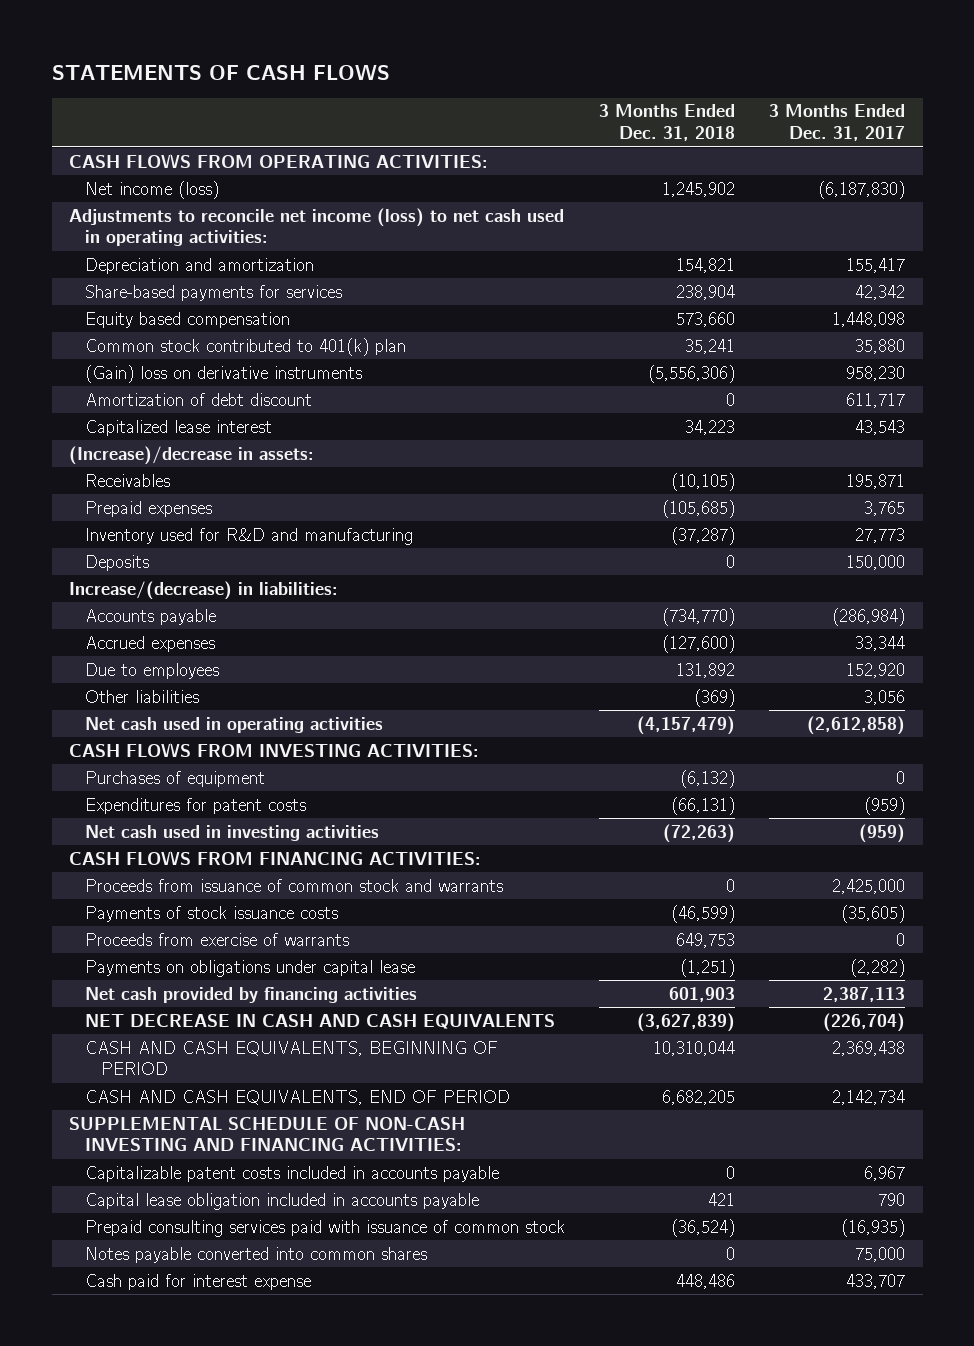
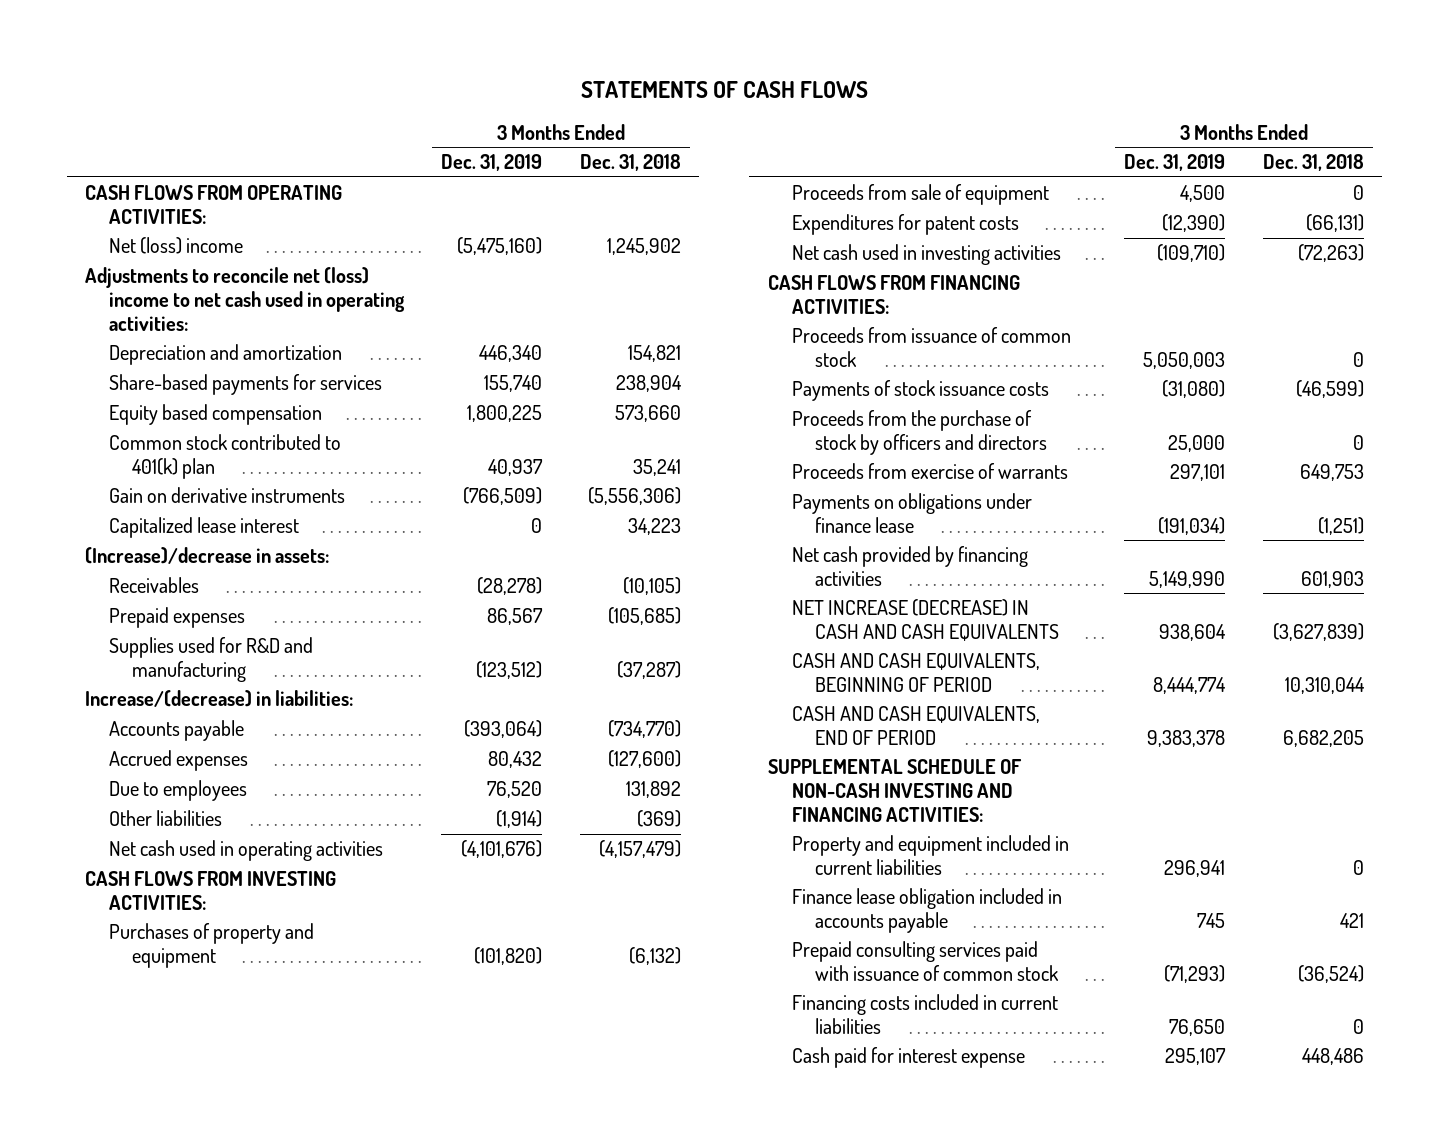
[769,104,906,142] 3 Months Ended Dec. 31, 2017 -> none
none -> [441,154,543,172] Dec. 31, 2019
[84,180,219,199] Net income (loss) -> [108,237,243,255] Net (loss) income
[68,207,564,247] Adjustments to reconcile net income (loss) to net cash used in operating activities: -> [85,267,405,331] Adjustments to reconcile net (loss) income to net cash used in operating activities:
[84,392,312,406] Amortization of debt discount -> none
[84,364,362,383] (Gain) loss on derivative instruments -> [108,487,345,504] Gain on derivative instruments
[84,554,149,571] Deposits -> none
[84,527,413,545] Inventory used for R&D and manufacturing -> [108,637,313,682] Supplies used for R&D and manufacturing
[84,770,265,787] Purchases of equipment -> [108,923,314,968] Purchases of property and equipment
none -> [791,184,1049,206] Proceeds from sale of equipment
[84,878,503,892] Proceeds from issuance of common stock and warrants -> [791,327,1071,367] Proceeds from issuance of common stock
none -> [791,410,1048,455] Proceeds from the purchase of stock by officers and directors
[84,959,415,977] Payments on obligations under capital lease -> [791,493,1032,533] Payments on obligations under finance lease
[84,1013,555,1029] NET DECREASE IN CASH AND CASH EQUIVALENTS -> [791,599,1060,641] NET INCREASE (DECREASE) IN CASH AND CASH EQUIVALENTS
[84,1165,499,1182] Capitalizable patent costs included in accounts payable -> none
none -> [791,835,1069,875] Property and equipment included in current liabilities
[84,1192,479,1210] Capital lease obligation included in accounts payable -> [791,888,1062,933] Finance lease obligation included in accounts payable
[84,1246,427,1263] Notes payable converted into common shares -> none
none -> [791,994,1058,1034] Financing costs included in current liabilities

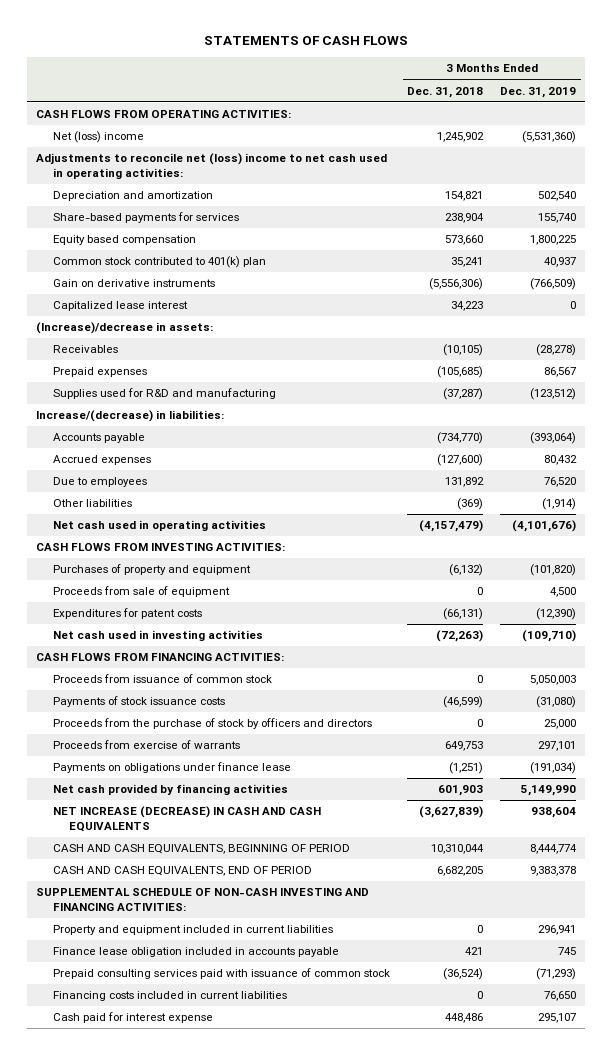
[457,237,543,256] (5,475,160) -> [522,131,577,144] (5,531,360)
[479,345,543,363] 446,340 -> [538,191,577,202] 502,540

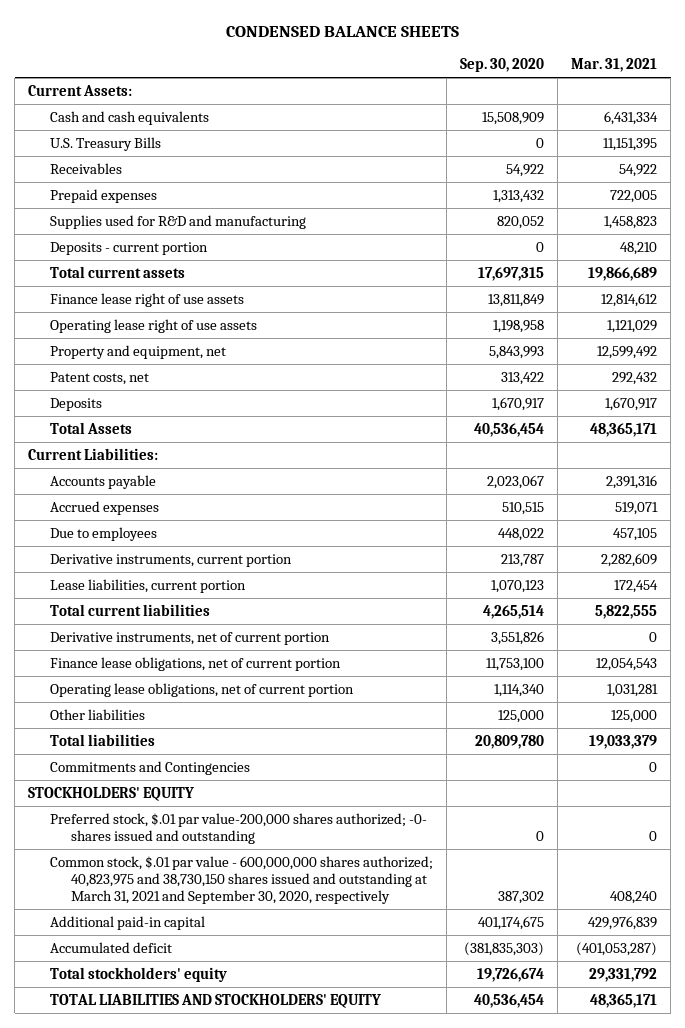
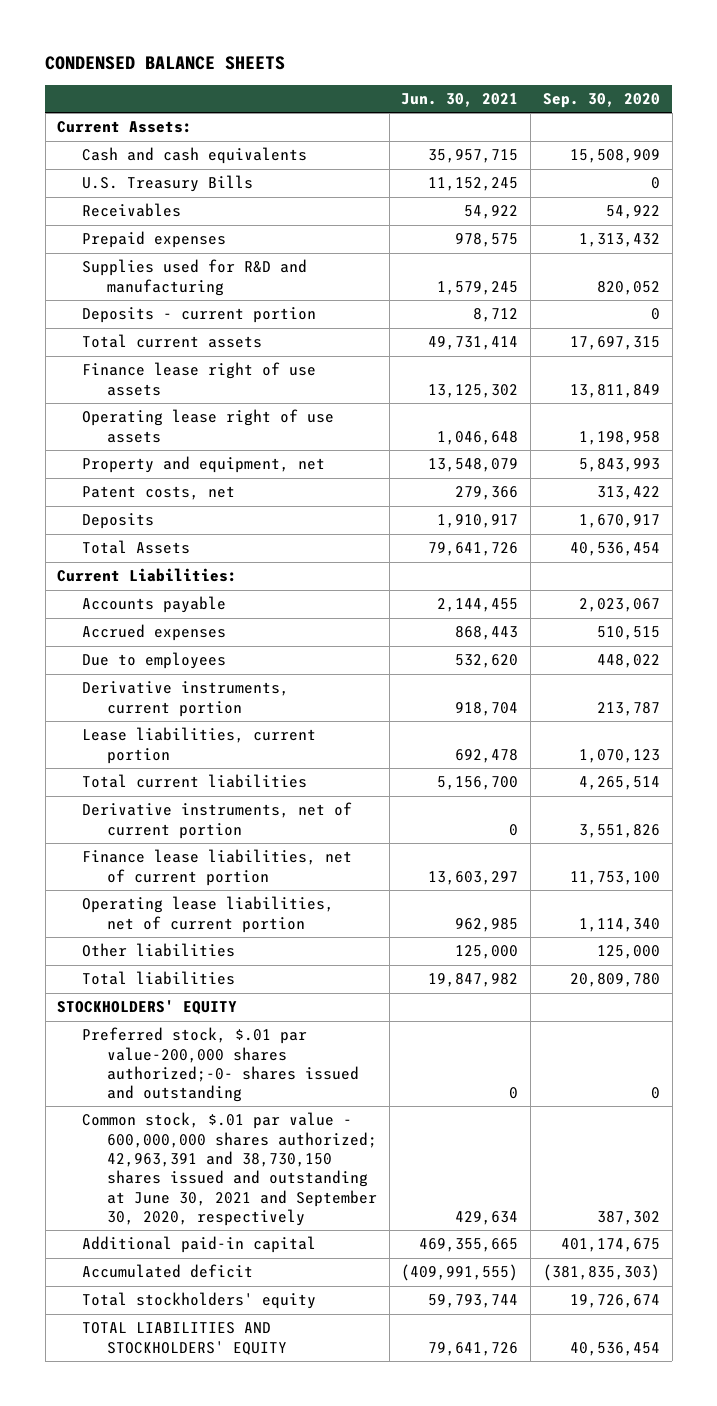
[571,58,658,73] Mar. 31, 2021 -> none
none -> [401,93,519,108] Jun. 30, 2021
[49,656,341,671] Finance lease obligations, net of current portion -> [82,849,353,886] Finance lease liabilities, net of current portion
[49,682,354,697] Operating lease obligations, net of current portion -> [82,896,335,933] Operating lease liabilities, net of current portion
[49,760,250,775] Commitments and Contingencies -> none
[49,812,427,844] Preferred stock, $.01 par value-200,000 shares authorized; -0- shares issued and outstanding -> [82,1027,360,1103] Preferred stock, $.01 par value-200,000 shares authorized;-0- shares issued and outstanding
[49,855,433,904] Common stock, $.01 par value - 600,000,000 shares authorized; 40,823,975 and 38,730,150 shares issued and outstanding at March 31, 2021 and September 30, 2020, respectively -> [82,1112,378,1226] Common stock, $.01 par value - 600,000,000 shares authorized; 42,963,391 and 38,730,150 shares issued and outstanding at June 30, 2021 and September 30, 2020, respectively

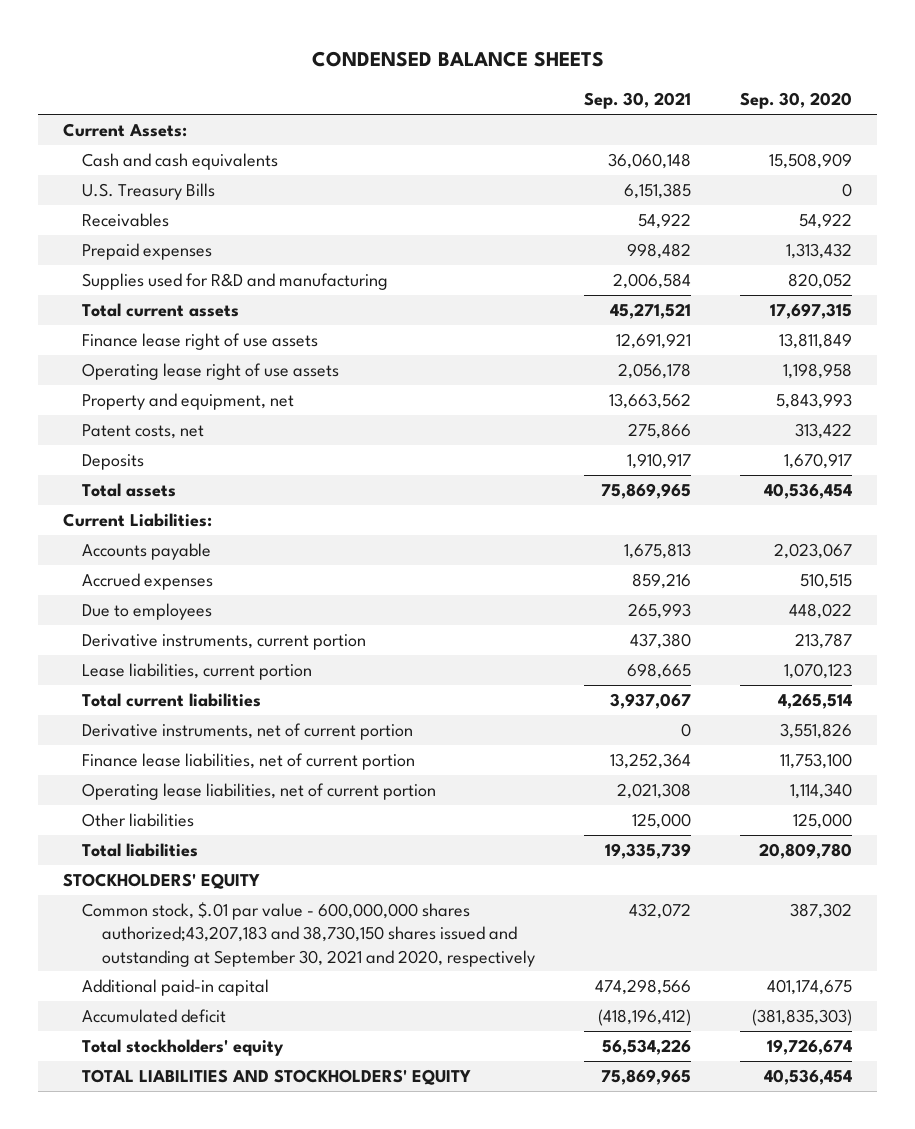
[401,93,519,108] Jun. 30, 2021 -> none
none -> [584,92,692,110] Sep. 30, 2021
[82,307,317,324] Deposits - current portion -> none
[82,540,191,555] Total Assets -> [82,482,177,497] Total assets
[82,1027,360,1103] Preferred stock, $.01 par value-200,000 shares authorized;-0- shares issued and outstanding -> none
[82,1112,378,1226] Common stock, $.01 par value - 600,000,000 shares authorized; 42,963,391 and 38,730,150 shares issued and outstanding at June 30, 2021 and September 30, 2020, respectively -> [82,901,535,967] Common stock, $.01 par value - 600,000,000 shares authorized;43,207,183 and 38,730,150 shares issued and outstanding at September 30, 2021 and 2020, respectively

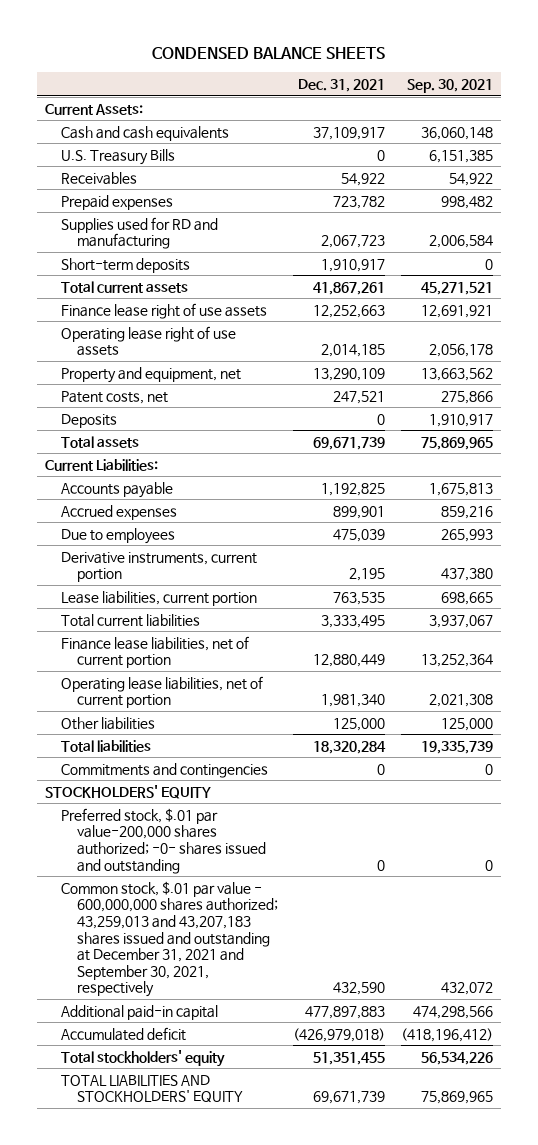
[740,92,853,110] Sep. 30, 2020 -> none
none -> [298,78,386,92] Dec. 31, 2021
[82,272,389,290] Supplies used for R&D and manufacturing -> [60,216,218,250] Supplies used for RD and manufacturing
none -> [60,257,190,273] Short-term deposits
[82,722,414,740] Derivative instruments, net of current portion -> none
none -> [60,762,268,778] Commitments and contingencies
none -> [60,807,266,874] Preferred stock, $.01 par value-200,000 shares authorized; -0- shares issued and outstanding
[82,901,535,967] Common stock, $.01 par value - 600,000,000 shares authorized;43,207,183 and 38,730,150 shares issued and outstanding at September 30, 2021 and 2020, respectively -> [60,880,278,998] Common stock, $.01 par value - 600,000,000 shares authorized; 43,259,013 and 43,207,183 shares issued and outstanding at December 31, 2021 and September 30, 2021, respectively

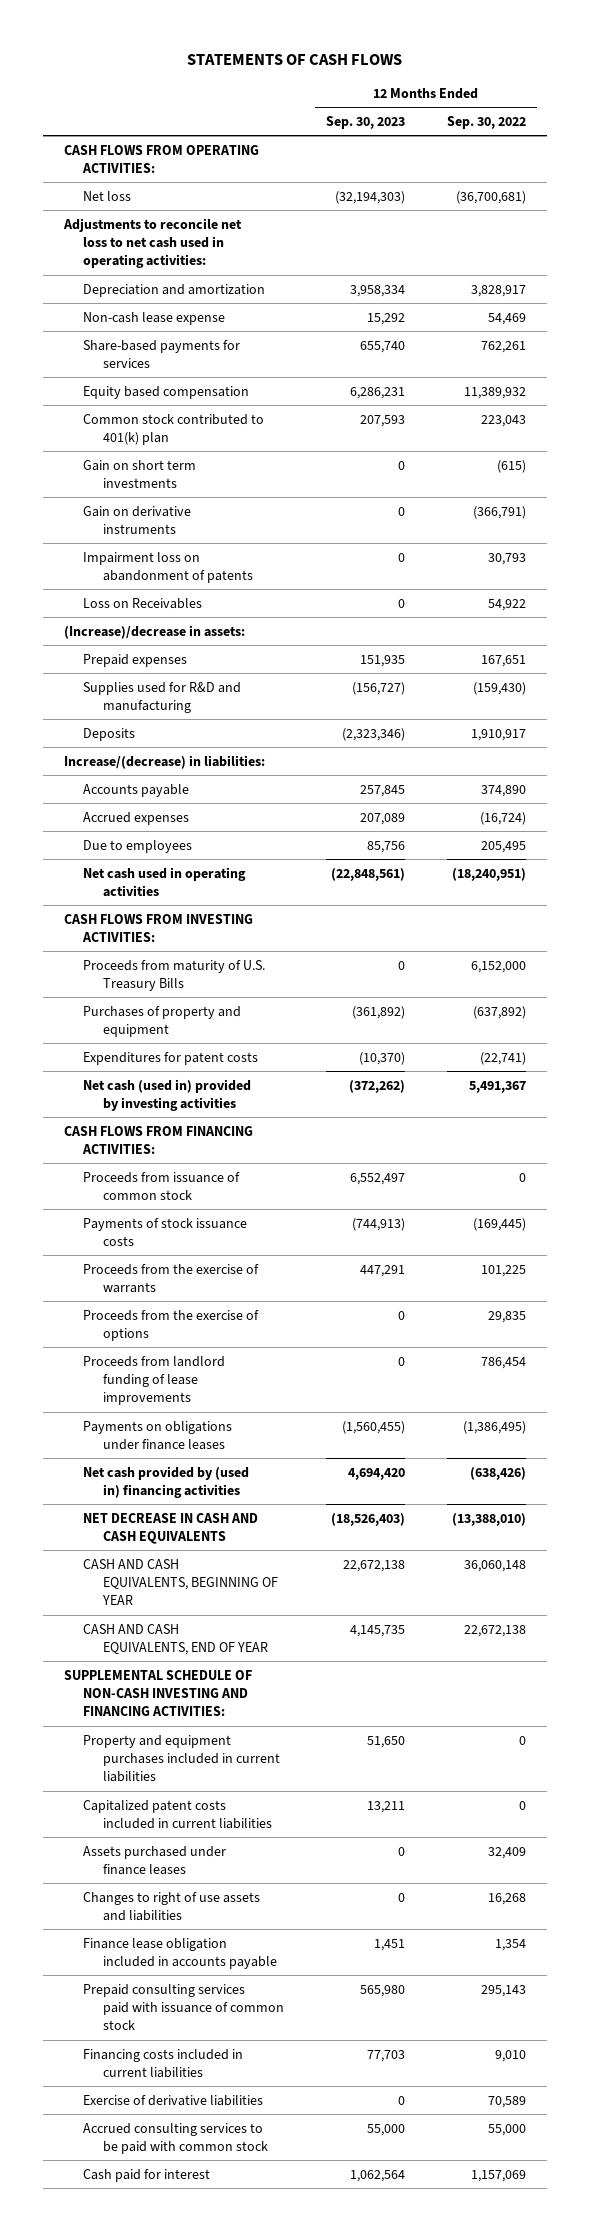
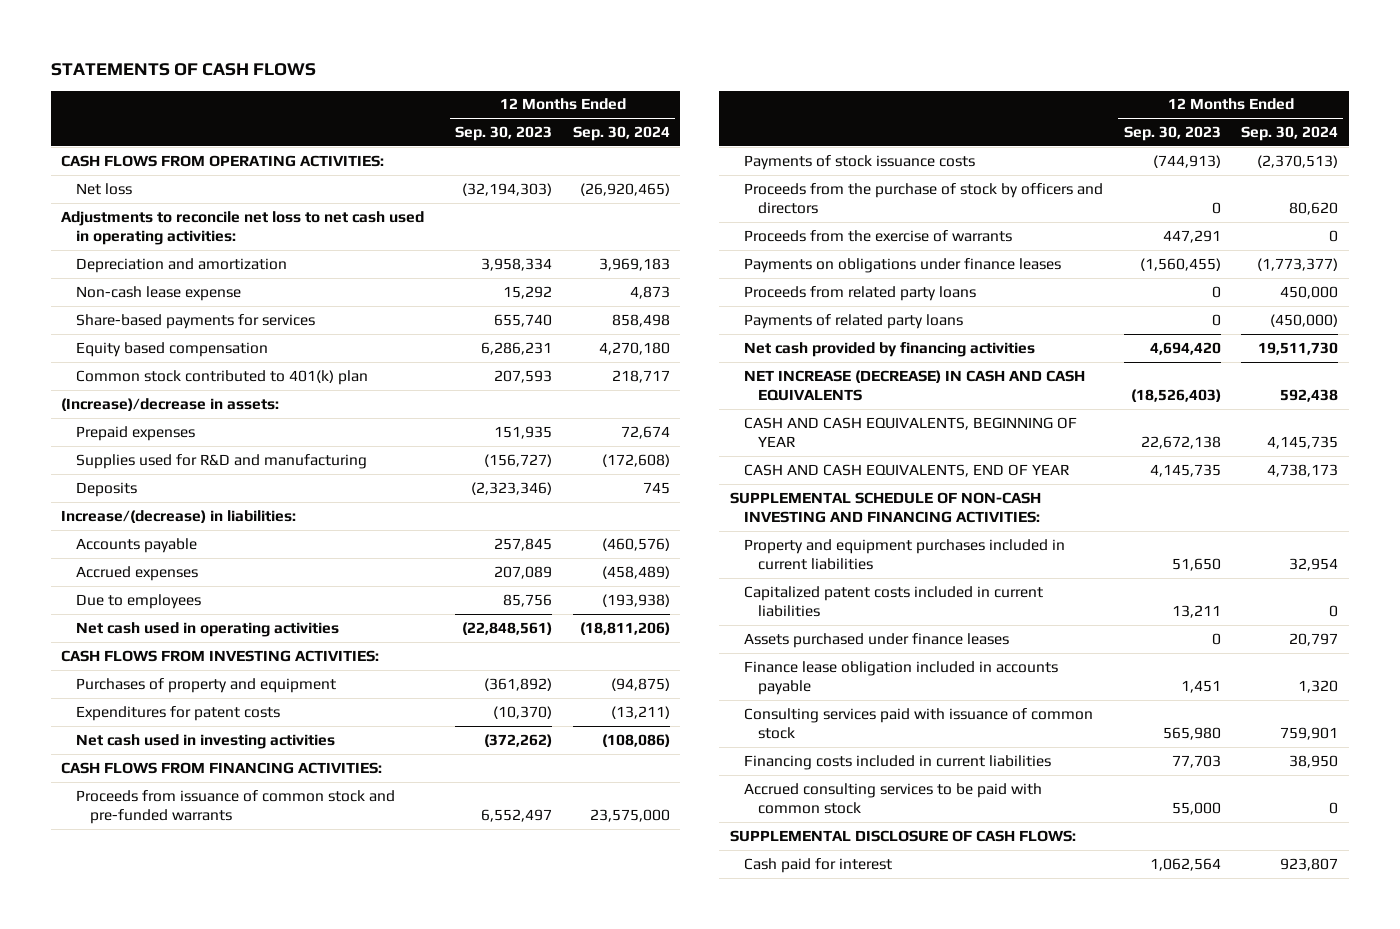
[447,115,527,129] Sep. 30, 2022 -> none
none -> [573,126,671,142] Sep. 30, 2024
[83,459,197,488] Gain on short term investments -> none
[83,505,192,534] Gain on derivative instruments -> none
[83,551,253,583] Impairment loss on abandonment of patents -> none
[83,597,203,609] Loss on Receivables -> none
[83,959,266,991] Proceeds from maturity of U.S. Treasury Bills -> none
[83,1078,252,1111] Net cash (used in) provided by investing activities -> [75,733,335,749] Net cash used in investing activities
[83,1171,241,1200] Proceeds from issuance of common stock -> [75,789,395,824] Proceeds from issuance of common stock and pre-funded warrants
none -> [743,182,1103,214] Proceeds from the purchase of stock by officers and directors
[83,1309,260,1341] Proceeds from the exercise of options -> none
[83,1355,226,1406] Proceeds from landlord funding of lease improvements -> none
none -> [743,285,976,301] Proceeds from related party loans
none -> [743,313,963,329] Payments of related party loans
[83,1465,250,1498] Net cash provided by (used in) financing activities -> [743,341,1035,357] Net cash provided by financing activities
[83,1512,259,1544] NET DECREASE IN CASH AND CASH EQUIVALENTS -> [743,369,1085,401] NET INCREASE (DECREASE) IN CASH AND CASH EQUIVALENTS
[83,1891,261,1921] Changes to right of use assets and liabilities -> none
[83,1983,284,2031] Prepaid consulting services paid with issuance of common stock -> [743,707,1093,739] Consulting services paid with issuance of common stock
[83,2094,264,2106] Exercise of derivative liabilities -> none
none -> [729,829,1076,842] SUPPLEMENTAL DISCLOSURE OF CASH FLOWS:

